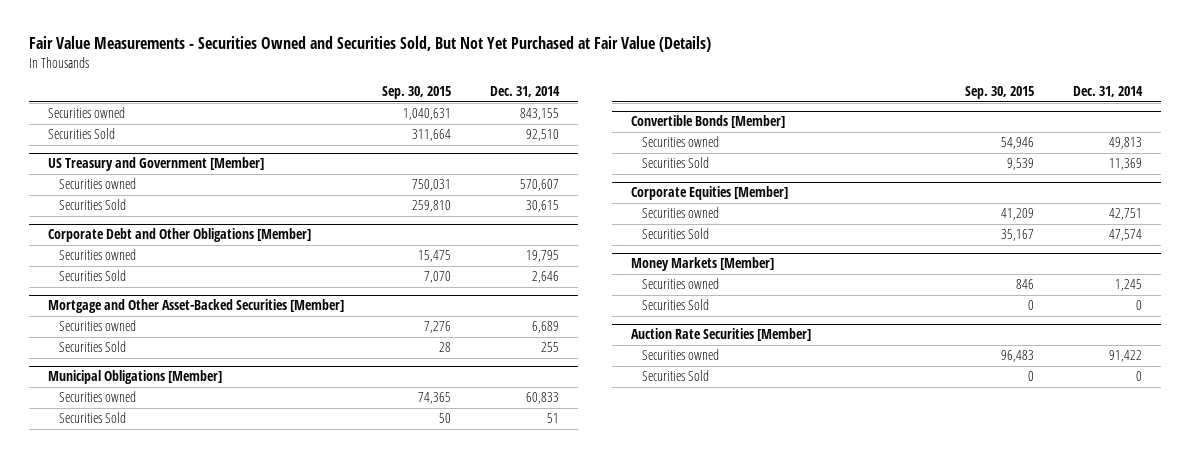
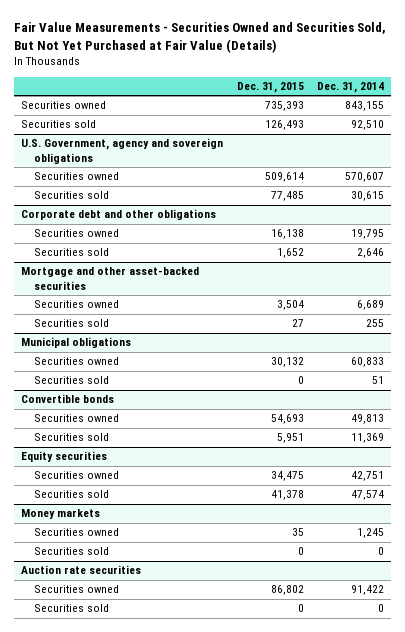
[382,86,452,100] Sep. 30, 2015 -> none
none -> [236,82,304,94] Dec. 31, 2015
[47,128,115,140] Securities Sold -> [20,120,96,129] Securities sold
[47,157,264,172] US Treasury and Government [Member] -> [20,138,223,165] U.S. Government, agency and sovereign obligations
[58,199,126,211] Securities Sold -> [34,191,110,200] Securities sold
[47,228,311,243] Corporate Debt and Other Obligations [Member] -> [20,209,216,221] Corporate debt and other obligations
[58,270,126,282] Securities Sold -> [34,248,110,257] Securities sold
[47,299,344,314] Mortgage and Other Asset-Backed Securities [Member] -> [20,267,199,291] Mortgage and other asset-backed securities
[58,341,126,353] Securities Sold -> [34,319,110,328] Securities sold
[47,370,222,385] Municipal Obligations [Member] -> [20,337,131,349] Municipal obligations
[58,412,126,424] Securities Sold -> [34,376,110,385] Securities sold
[630,115,785,129] Convertible Bonds [Member] -> [20,394,114,404] Convertible bonds
[630,186,788,201] Corporate Equities [Member] -> none
[641,157,709,169] Securities Sold -> [34,433,110,442] Securities sold
none -> [20,451,107,463] Equity securities
[641,228,709,240] Securities Sold -> [34,490,110,499] Securities sold
[630,257,774,272] Money Markets [Member] -> [20,509,100,520] Money markets
[641,299,709,311] Securities Sold -> [34,547,110,556] Securities sold
[630,328,811,342] Auction Rate Securities [Member] -> [20,565,141,575] Auction rate securities
[641,370,709,382] Securities Sold -> [34,604,110,613] Securities sold

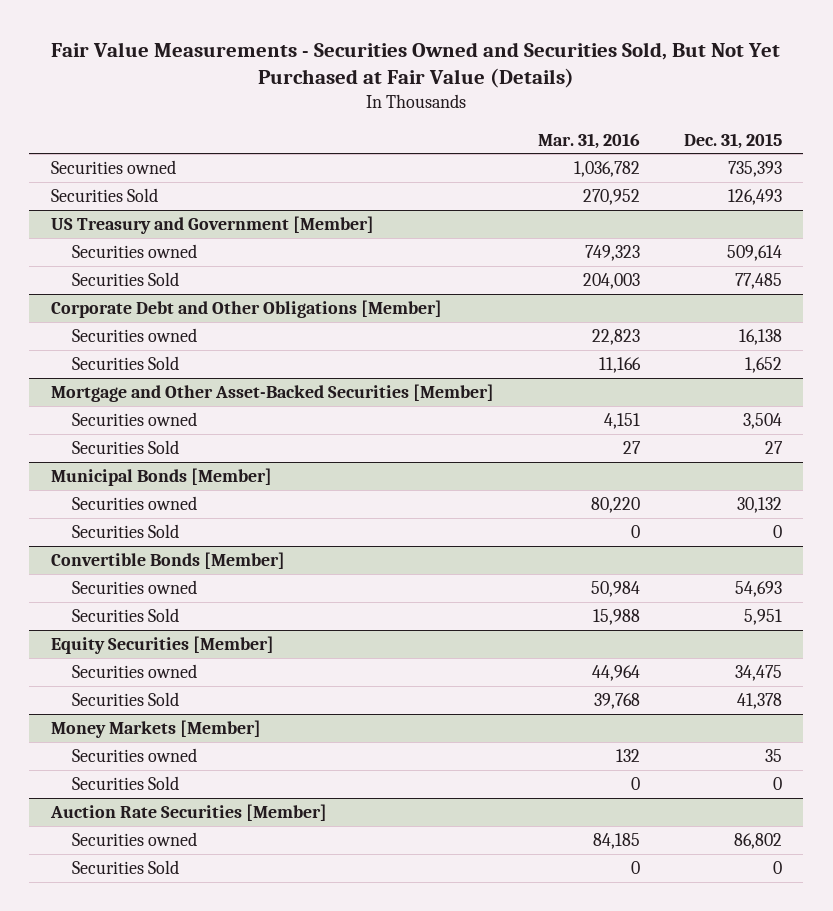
[317,82,385,94] Dec. 31, 2014 -> none
none -> [537,132,640,149] Mar. 31, 2016
[20,120,96,129] Securities sold -> [51,187,159,202] Securities Sold
[20,138,223,165] U.S. Government, agency and sovereign obligations -> [51,215,375,234] US Treasury and Government [Member]
[34,191,110,200] Securities sold -> [72,271,180,286] Securities Sold
[20,209,216,221] Corporate debt and other obligations -> [51,299,443,318] Corporate Debt and Other Obligations [Member]
[34,248,110,257] Securities sold -> [72,355,180,370] Securities Sold
[20,267,199,291] Mortgage and other asset-backed securities -> [51,383,495,402] Mortgage and Other Asset-Backed Securities [Member]
[20,337,131,349] Municipal obligations -> none
[34,319,110,328] Securities sold -> [72,439,180,454] Securities Sold
none -> [51,467,273,486] Municipal Bonds [Member]
[34,376,110,385] Securities sold -> [72,523,180,538] Securities Sold
[20,394,114,404] Convertible bonds -> [51,551,286,569] Convertible Bonds [Member]
[34,433,110,442] Securities sold -> [72,607,180,622] Securities Sold
[20,451,107,463] Equity securities -> [51,635,275,654] Equity Securities [Member]
[34,490,110,499] Securities sold -> [72,691,180,706] Securities Sold
[20,509,100,520] Money markets -> [51,719,262,738] Money Markets [Member]
[34,547,110,556] Securities sold -> [72,775,180,790] Securities Sold
[20,565,141,575] Auction rate securities -> [50,803,328,821] Auction Rate Securities [Member]
[34,604,110,613] Securities sold -> [72,859,180,874] Securities Sold

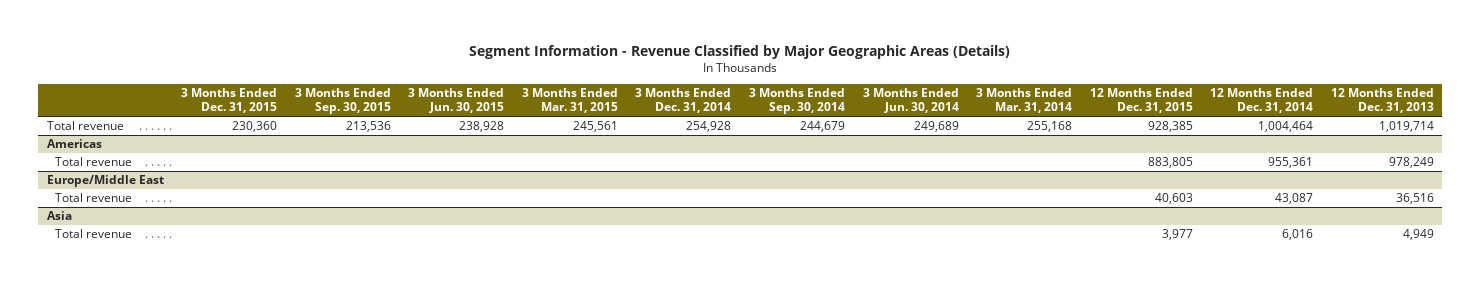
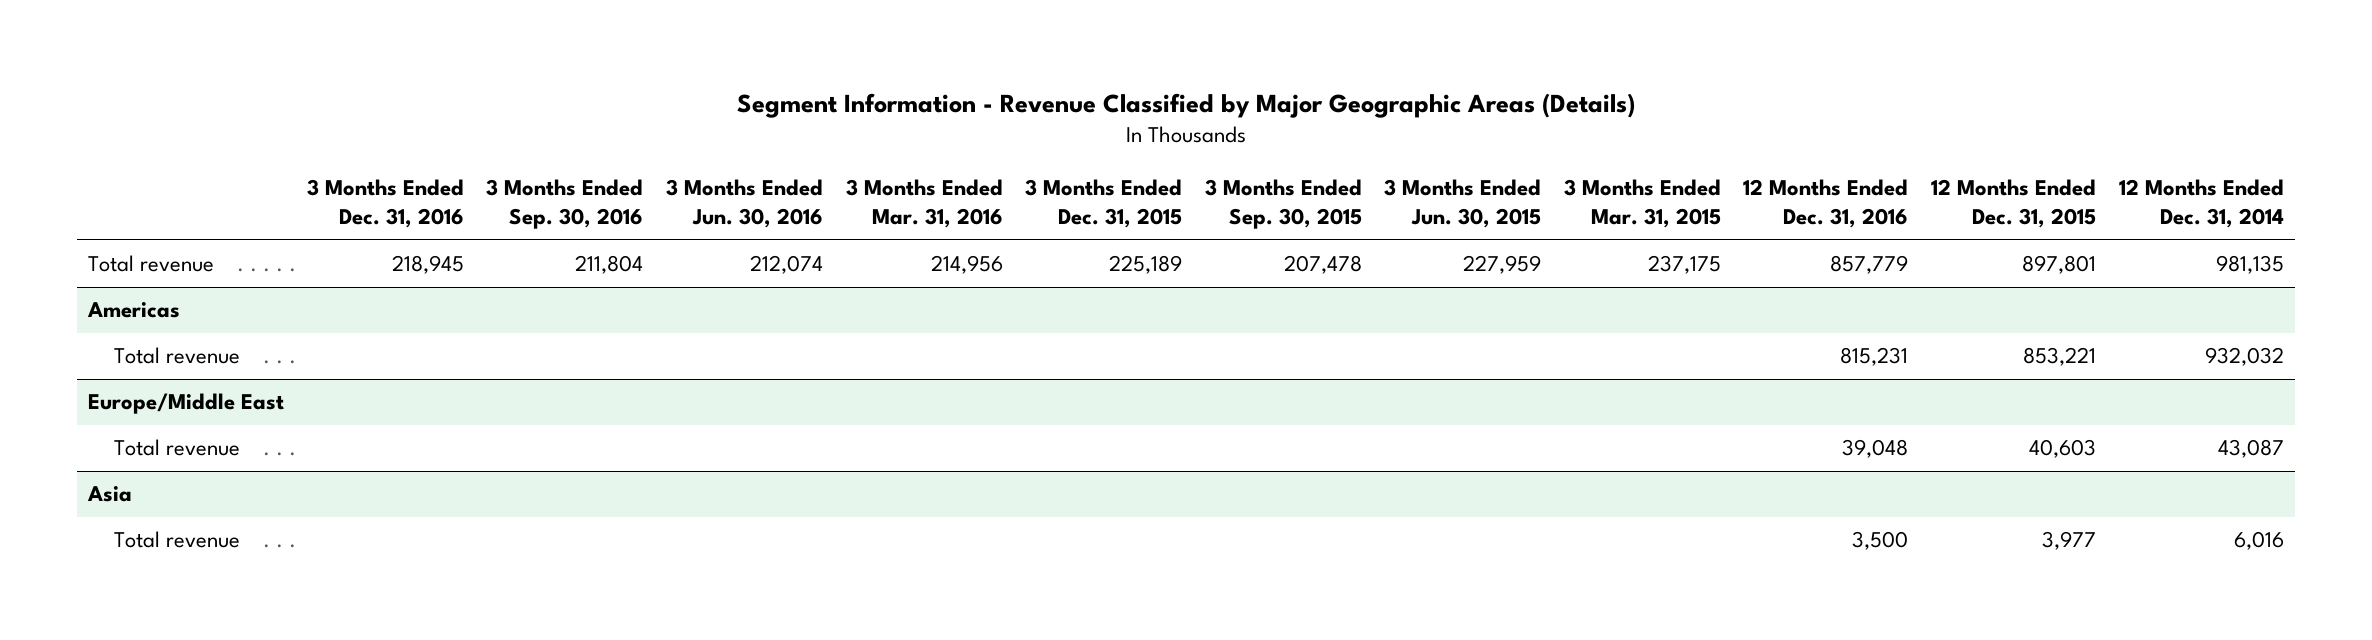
[635,88,732,114] 3 Months Ended Dec. 31, 2014 -> none
[748,88,845,115] 3 Months Ended Sep. 30, 2014 -> none
[862,88,959,114] 3 Months Ended Jun. 30, 2014 -> none
[976,88,1073,114] 3 Months Ended Mar. 31, 2014 -> none
[1330,88,1434,114] 12 Months Ended Dec. 31, 2013 -> none
none -> [306,179,464,229] 3 Months Ended Dec. 31, 2016
none -> [486,179,644,230] 3 Months Ended Sep. 30, 2016
none -> [666,179,824,229] 3 Months Ended Jun. 30, 2016
none -> [845,179,1003,229] 3 Months Ended Mar. 31, 2016
none -> [1743,179,1909,229] 12 Months Ended Dec. 31, 2016
[232,121,278,133] 230,360 -> [1109,255,1183,275] 225,189
[345,121,391,133] 213,536 -> [1283,255,1362,275] 207,478
[459,121,505,133] 238,928 -> [1463,255,1542,275] 227,959
[572,121,618,133] 245,561 -> [1647,255,1721,275] 237,175
[1147,121,1193,133] 928,385 -> [2022,255,2097,275] 897,801
[1258,121,1314,133] 1,004,464 -> [2215,255,2284,275] 981,135
[1147,157,1193,169] 883,805 -> [2023,347,2097,367] 853,221
[1268,157,1314,169] 955,361 -> [2204,347,2284,367] 932,032

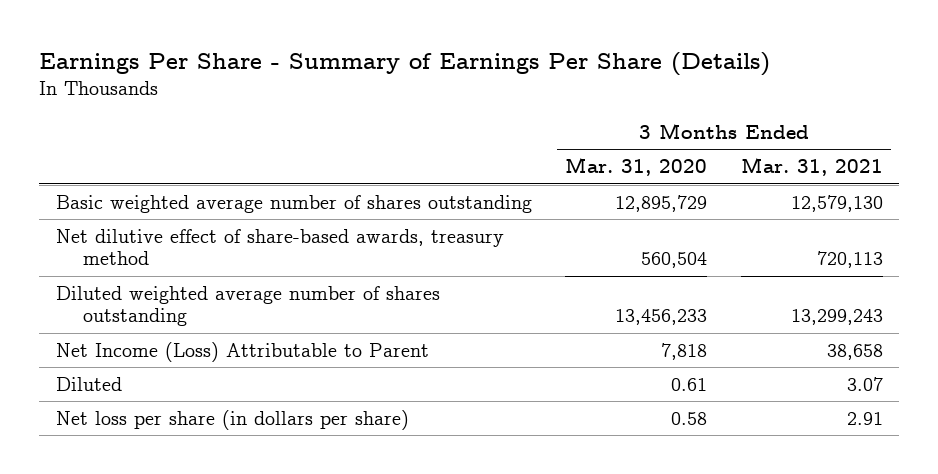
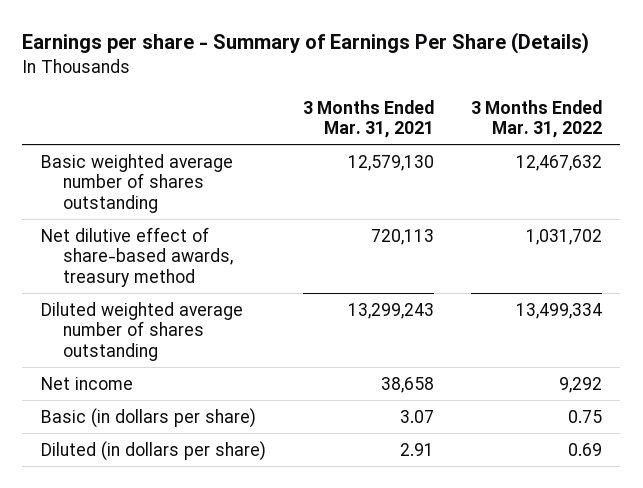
[38,52,770,77] Earnings Per Share - Summary of Earnings Per Share (Details) -> [22,32,590,55] Earnings per share - Summary of Earnings Per Share (Details)
[565,157,708,177] Mar. 31, 2020 -> none
none -> [470,99,602,138] 3 Months Ended Mar. 31, 2022
[55,341,429,362] Net Income (Loss) Attributable to Parent -> [40,376,133,390] Net income
[55,376,122,391] Diluted -> [40,407,256,428] Basic (in dollars per share)
[55,409,409,430] Net loss per share (in dollars per share) -> [40,440,266,461] Diluted (in dollars per share)

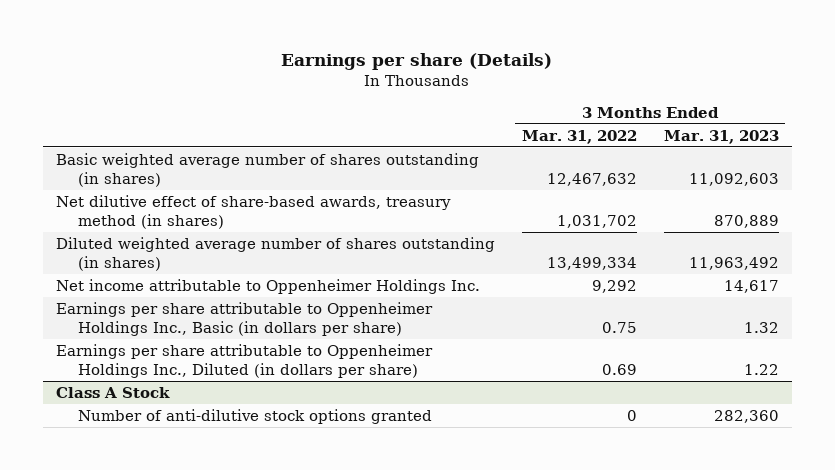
[22,32,590,55] Earnings per share - Summary of Earnings Per Share (Details) -> [281,52,553,70] Earnings per share (Details)
[302,99,434,138] 3 Months Ended Mar. 31, 2021 -> none
none -> [663,129,779,144] Mar. 31, 2023
[40,153,233,213] Basic weighted average number of shares outstanding -> [56,152,480,187] Basic weighted average number of shares outstanding (in shares)
[40,226,233,287] Net dilutive effect of share-based awards, treasury method -> [56,194,452,229] Net dilutive effect of share-based awards, treasury method (in shares)
[40,301,243,361] Diluted weighted average number of shares outstanding -> [56,236,496,271] Diluted weighted average number of shares outstanding (in shares)
[40,376,133,390] Net income -> [56,278,481,294] Net income attributable to Oppenheimer Holdings Inc.
[40,407,256,428] Basic (in dollars per share) -> [56,301,434,336] Earnings per share attributable to Oppenheimer Holdings Inc., Basic (in dollars per share)
[40,440,266,461] Diluted (in dollars per share) -> [56,343,434,378] Earnings per share attributable to Oppenheimer Holdings Inc., Diluted (in dollars per share)
none -> [56,386,171,398] Class A Stock
none -> [77,408,432,424] Number of anti-dilutive stock options granted

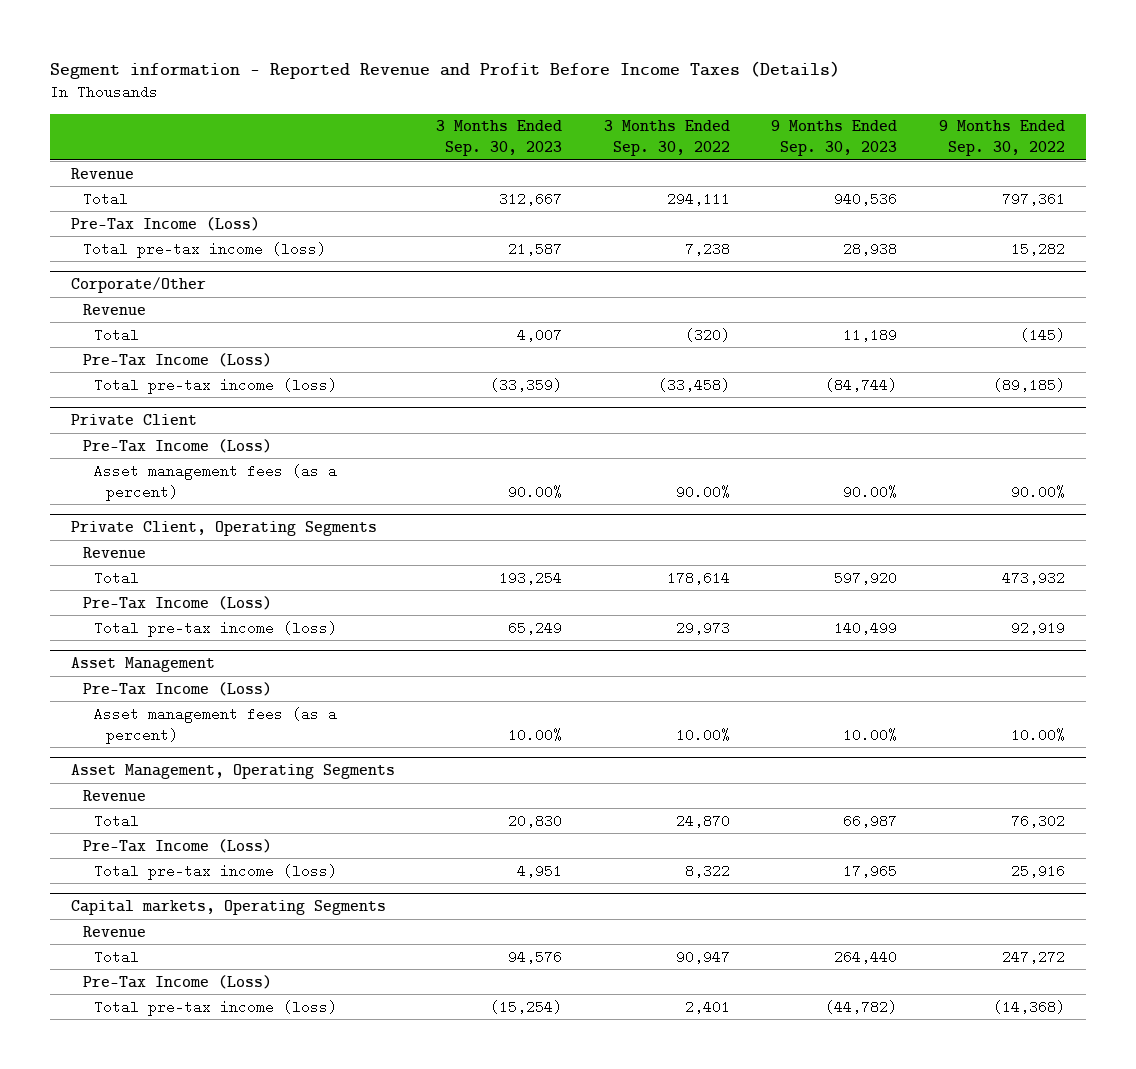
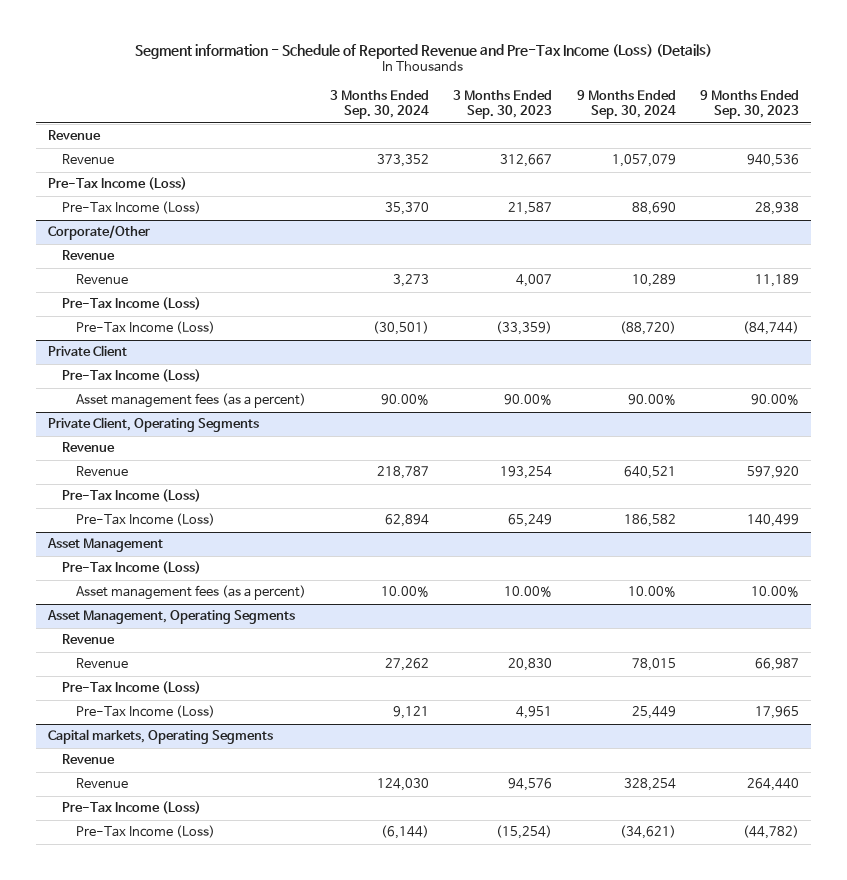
[50,61,841,80] Segment information - Reported Revenue and Profit Before Income Taxes (Details) -> [135,43,713,59] Segment information - Schedule of Reported Revenue and Pre-Tax Income (Loss) (Details)
[603,120,730,157] 3 Months Ended Sep. 30, 2022 -> none
[939,120,1066,157] 9 Months Ended Sep. 30, 2022 -> none
none -> [330,90,430,119] 3 Months Ended Sep. 30, 2024
none -> [576,90,676,119] 9 Months Ended Sep. 30, 2024
[82,191,128,206] Total -> [61,154,114,165] Revenue
[82,241,326,258] Total pre-tax income (loss) -> [61,201,201,215] Pre-Tax Income (Loss)
[94,327,140,342] Total -> [75,274,128,285] Revenue
[94,377,338,394] Total pre-tax income (loss) -> [75,321,215,335] Pre-Tax Income (Loss)
[94,570,140,585] Total -> [75,466,128,477] Revenue
[94,620,338,637] Total pre-tax income (loss) -> [75,513,215,527] Pre-Tax Income (Loss)
[94,813,140,828] Total -> [75,658,128,669] Revenue
[94,863,338,880] Total pre-tax income (loss) -> [75,705,215,719] Pre-Tax Income (Loss)
[94,949,140,964] Total -> [75,778,128,789] Revenue
[94,999,338,1016] Total pre-tax income (loss) -> [75,825,215,839] Pre-Tax Income (Loss)

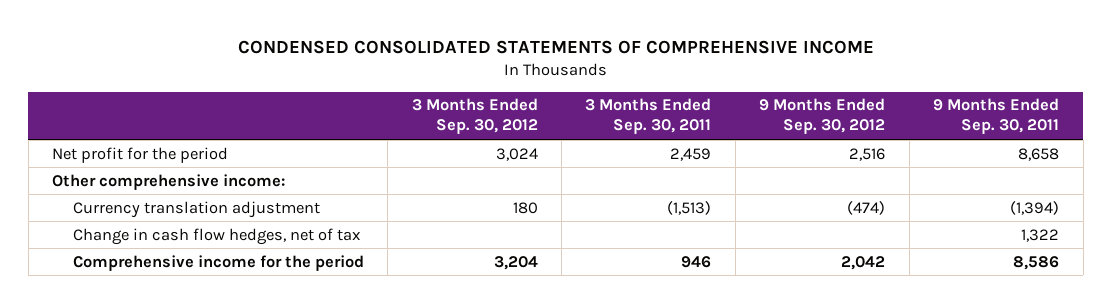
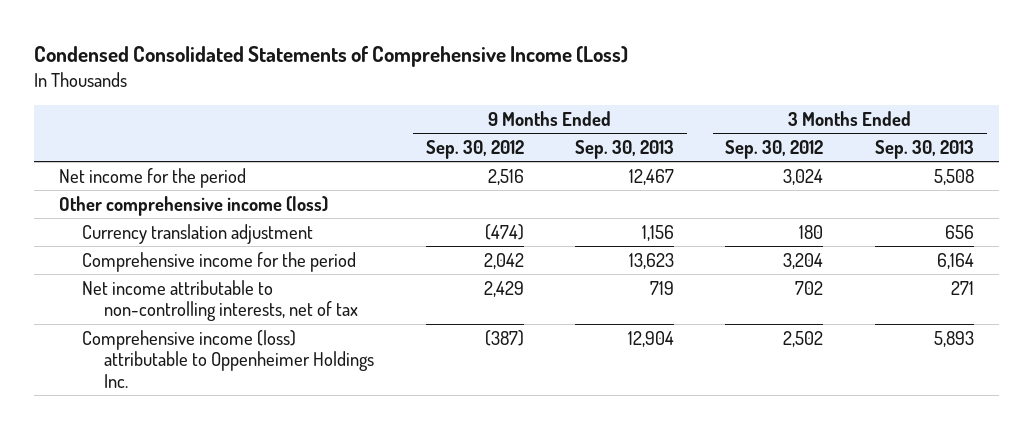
[237,40,874,55] CONDENSED CONSOLIDATED STATEMENTS OF COMPREHENSIVE INCOME -> [33,46,628,68] Condensed Consolidated Statements of Comprehensive Income (Loss)
[585,98,712,135] 3 Months Ended Sep. 30, 2011 -> none
[933,98,1060,135] 9 Months Ended Sep. 30, 2011 -> none
none -> [575,139,675,159] Sep. 30, 2013
none -> [874,139,974,159] Sep. 30, 2013
[52,146,229,163] Net profit for the period -> [59,167,247,188] Net income for the period
[52,173,286,190] Other comprehensive income: -> [59,195,329,216] Other comprehensive income (loss)
[72,227,360,245] Change in cash flow hedges, net of tax -> none
none -> [81,279,359,322] Net income attributable to non-controlling interests, net of tax
none -> [81,329,375,389] Comprehensive income (loss) attributable to Oppenheimer Holdings Inc.

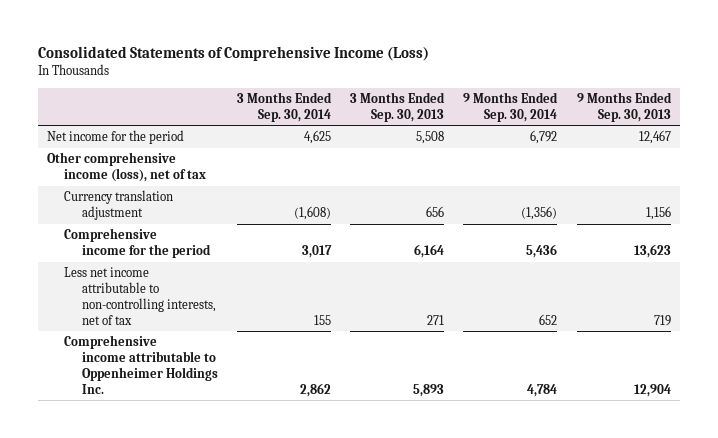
[33,46,628,68] Condensed Consolidated Statements of Comprehensive Income (Loss) -> [37,45,429,61] Consolidated Statements of Comprehensive Income (Loss)
[425,139,524,159] Sep. 30, 2012 -> none
[725,139,824,159] Sep. 30, 2012 -> none
none -> [236,91,332,122] 3 Months Ended Sep. 30, 2014
none -> [463,91,559,122] 9 Months Ended Sep. 30, 2014
[59,195,329,216] Other comprehensive income (loss) -> [47,152,207,183] Other comprehensive income (loss), net of tax
[81,279,359,322] Net income attributable to non-controlling interests, net of tax -> [64,267,216,325] Less net income attributable to non-controlling interests, net of tax
[81,329,375,389] Comprehensive income (loss) attributable to Oppenheimer Holdings Inc. -> [64,335,218,394] Comprehensive income attributable to Oppenheimer Holdings Inc.

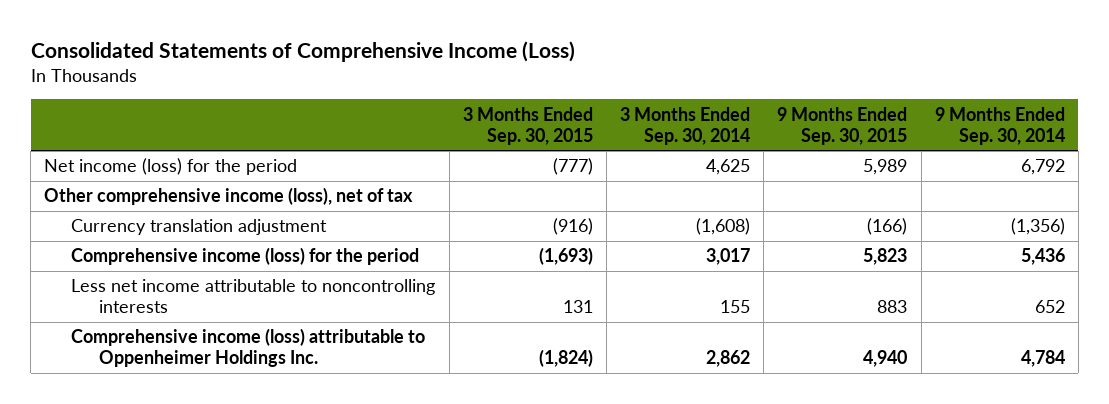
[350,91,446,122] 3 Months Ended Sep. 30, 2013 -> none
[576,91,672,122] 9 Months Ended Sep. 30, 2013 -> none
none -> [462,106,593,145] 3 Months Ended Sep. 30, 2015
none -> [777,106,908,145] 9 Months Ended Sep. 30, 2015
[47,130,185,145] Net income for the period -> [44,158,298,176] Net income (loss) for the period
[64,228,211,259] Comprehensive income for the period -> [71,247,420,266] Comprehensive income (loss) for the period
[64,267,216,325] Less net income attributable to non-controlling interests, net of tax -> [71,279,436,314] Less net income attributable to noncontrolling interests
[64,335,218,394] Comprehensive income attributable to Oppenheimer Holdings Inc. -> [71,328,426,368] Comprehensive income (loss) attributable to Oppenheimer Holdings Inc.

